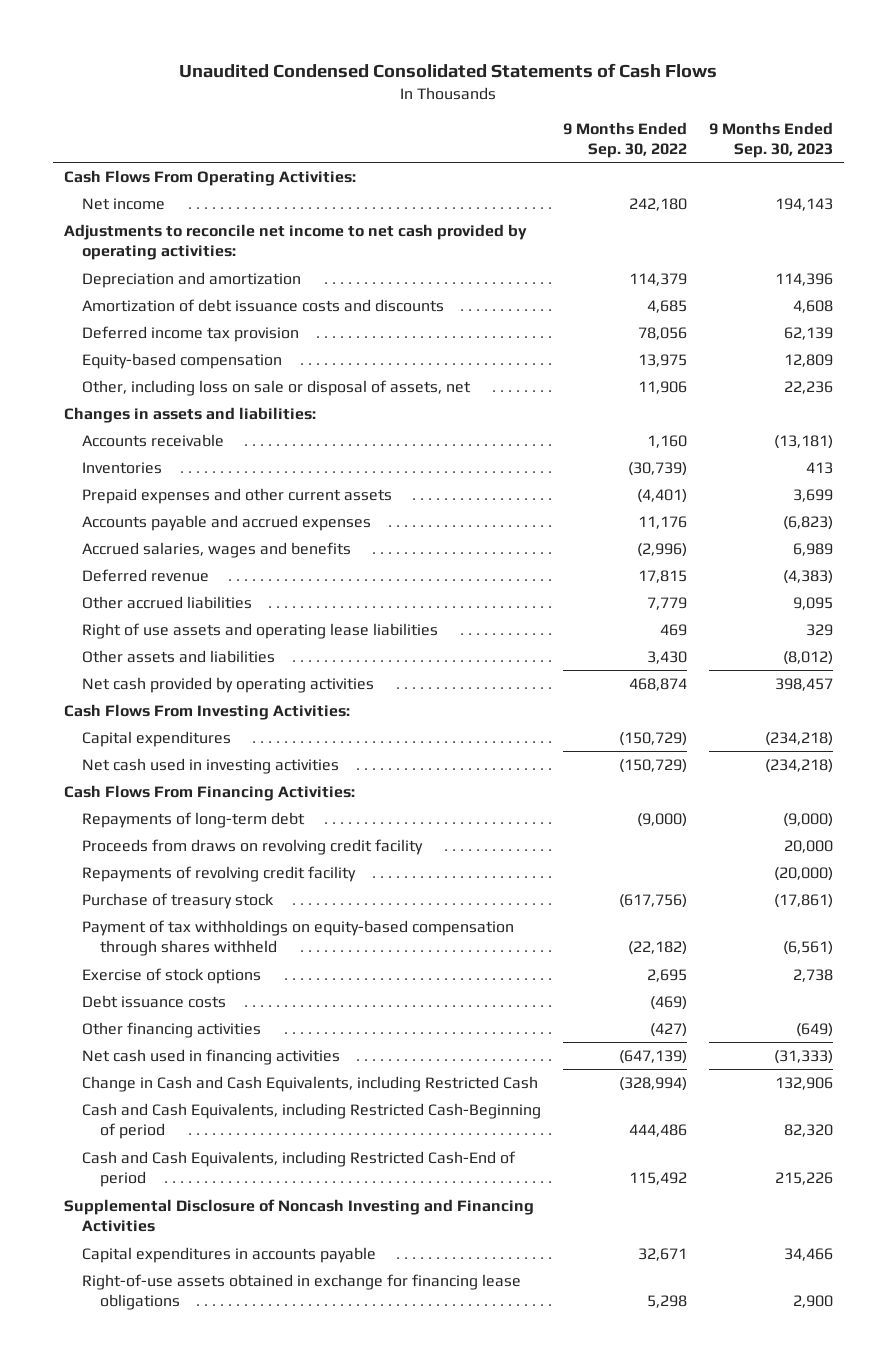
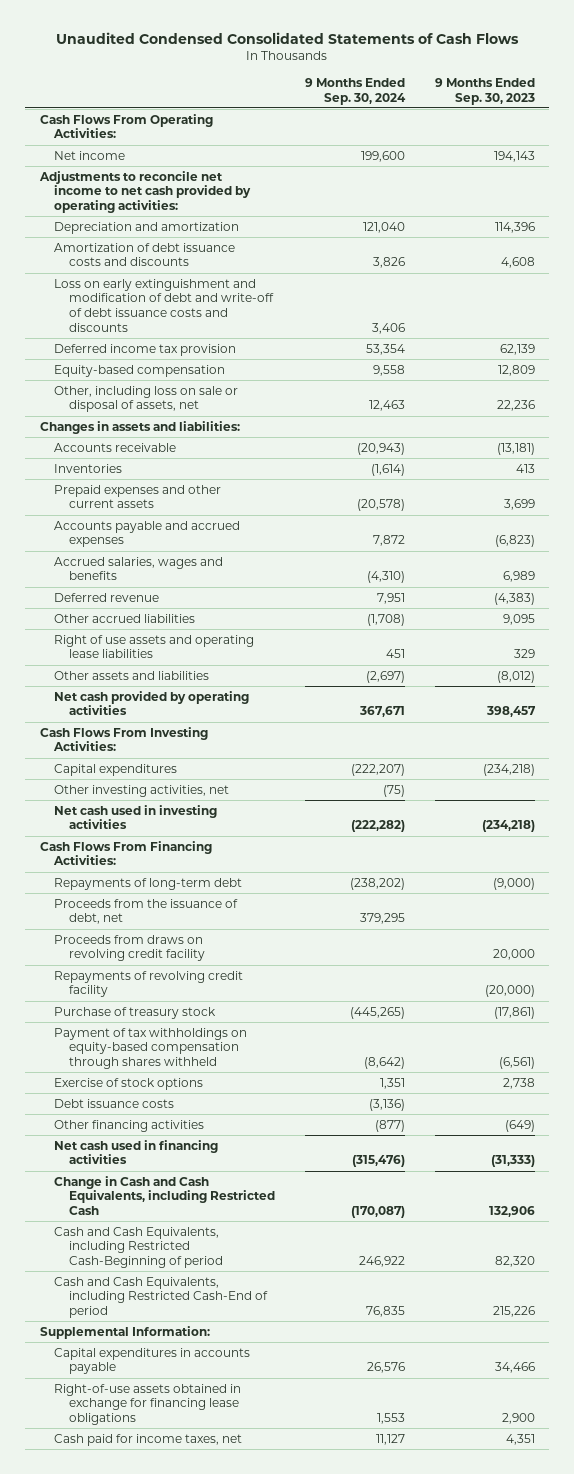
[562,121,687,158] 9 Months Ended Sep. 30, 2022 -> none
none -> [304,78,406,105] 9 Months Ended Sep. 30, 2024
none -> [54,278,275,333] Loss on early extinguishment and modification of debt and write-off of debt issuance costs and discounts
none -> [54,784,230,797] Other investing activities, net
none -> [54,898,239,925] Proceeds from the issuance of debt, net
[63,1198,534,1233] Supplemental Disclosure of Noncash Investing and Financing Activities -> none
none -> [39,1325,210,1339] Supplemental Information:
none -> [54,1433,243,1446] Cash paid for income taxes, net

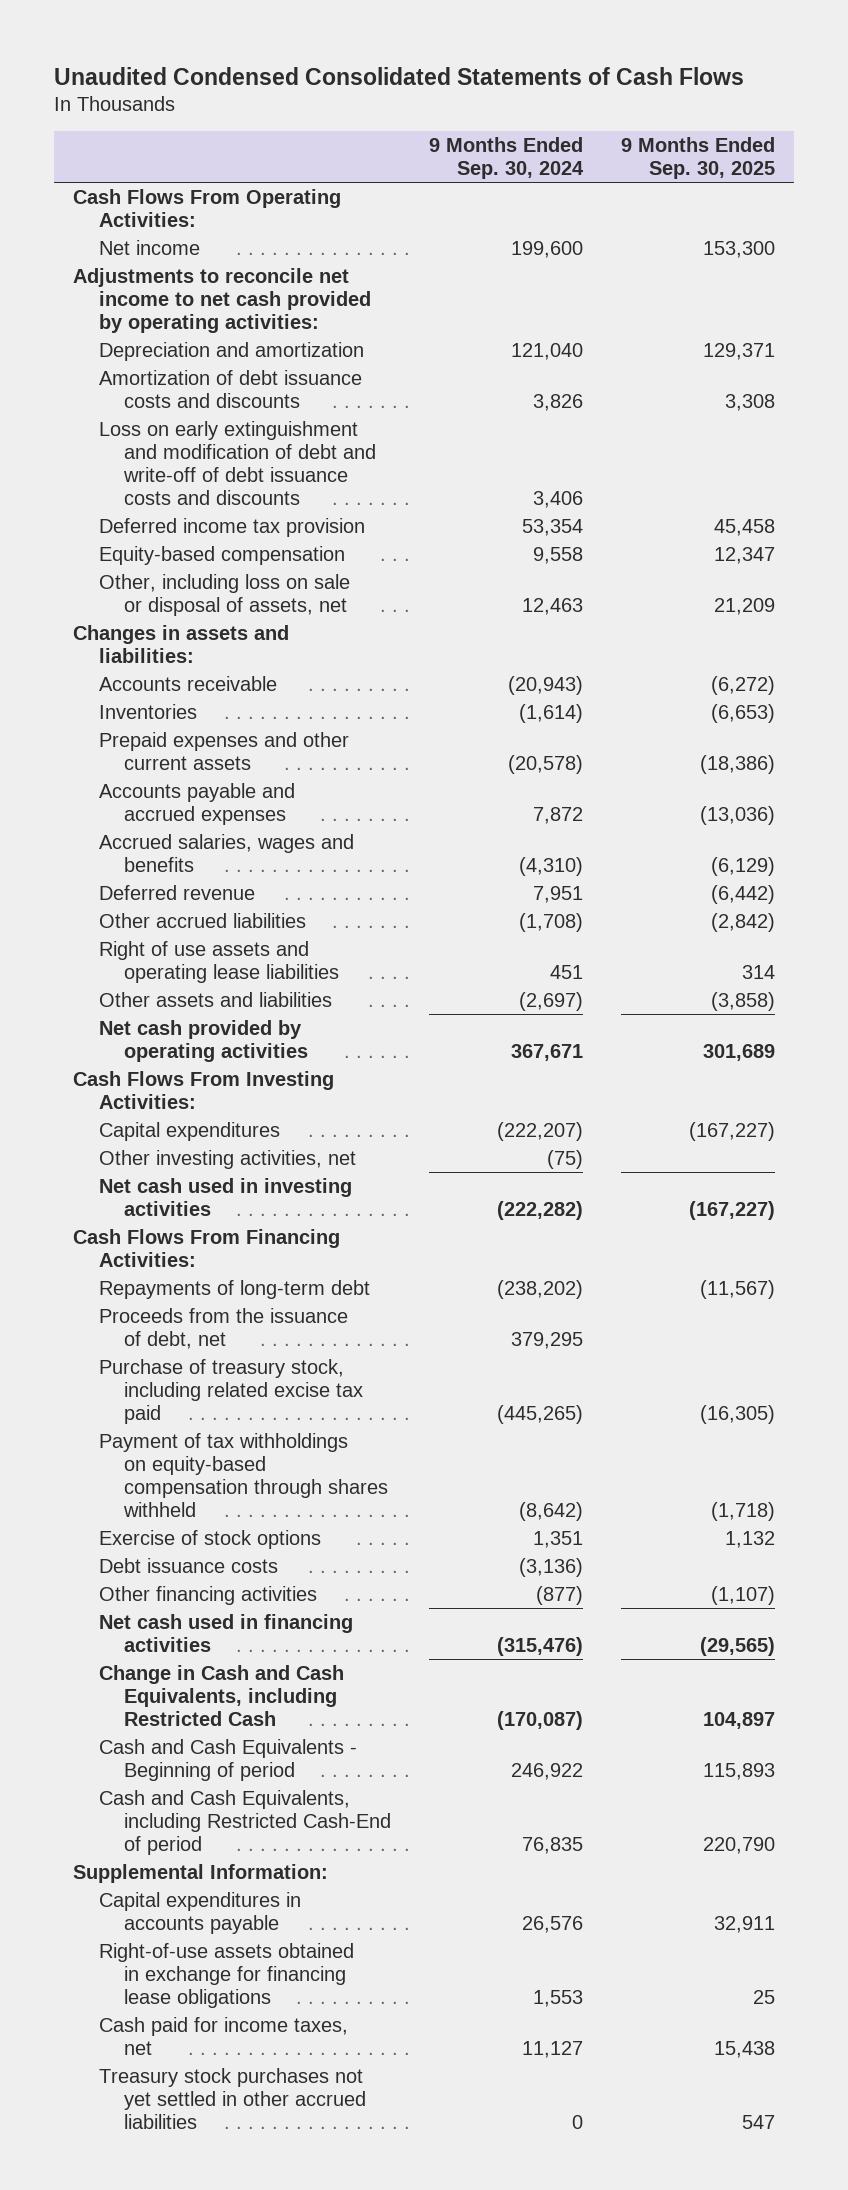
[434,78,535,105] 9 Months Ended Sep. 30, 2023 -> none
none -> [620,137,775,180] 9 Months Ended Sep. 30, 2025
[54,934,206,962] Proceeds from draws on revolving credit facility -> none
[54,970,244,998] Repayments of revolving credit facility -> none
[54,1006,217,1019] Purchase of treasury stock -> [98,1358,364,1425] Purchase of treasury stock, including related excise tax paid
[54,1226,224,1269] Cash and Cash Equivalents, including Restricted Cash-Beginning of period -> [98,1738,357,1782] Cash and Cash Equivalents - Beginning of period
none -> [98,2067,367,2130] Treasury stock purchases not yet settled in other accrued liabilities

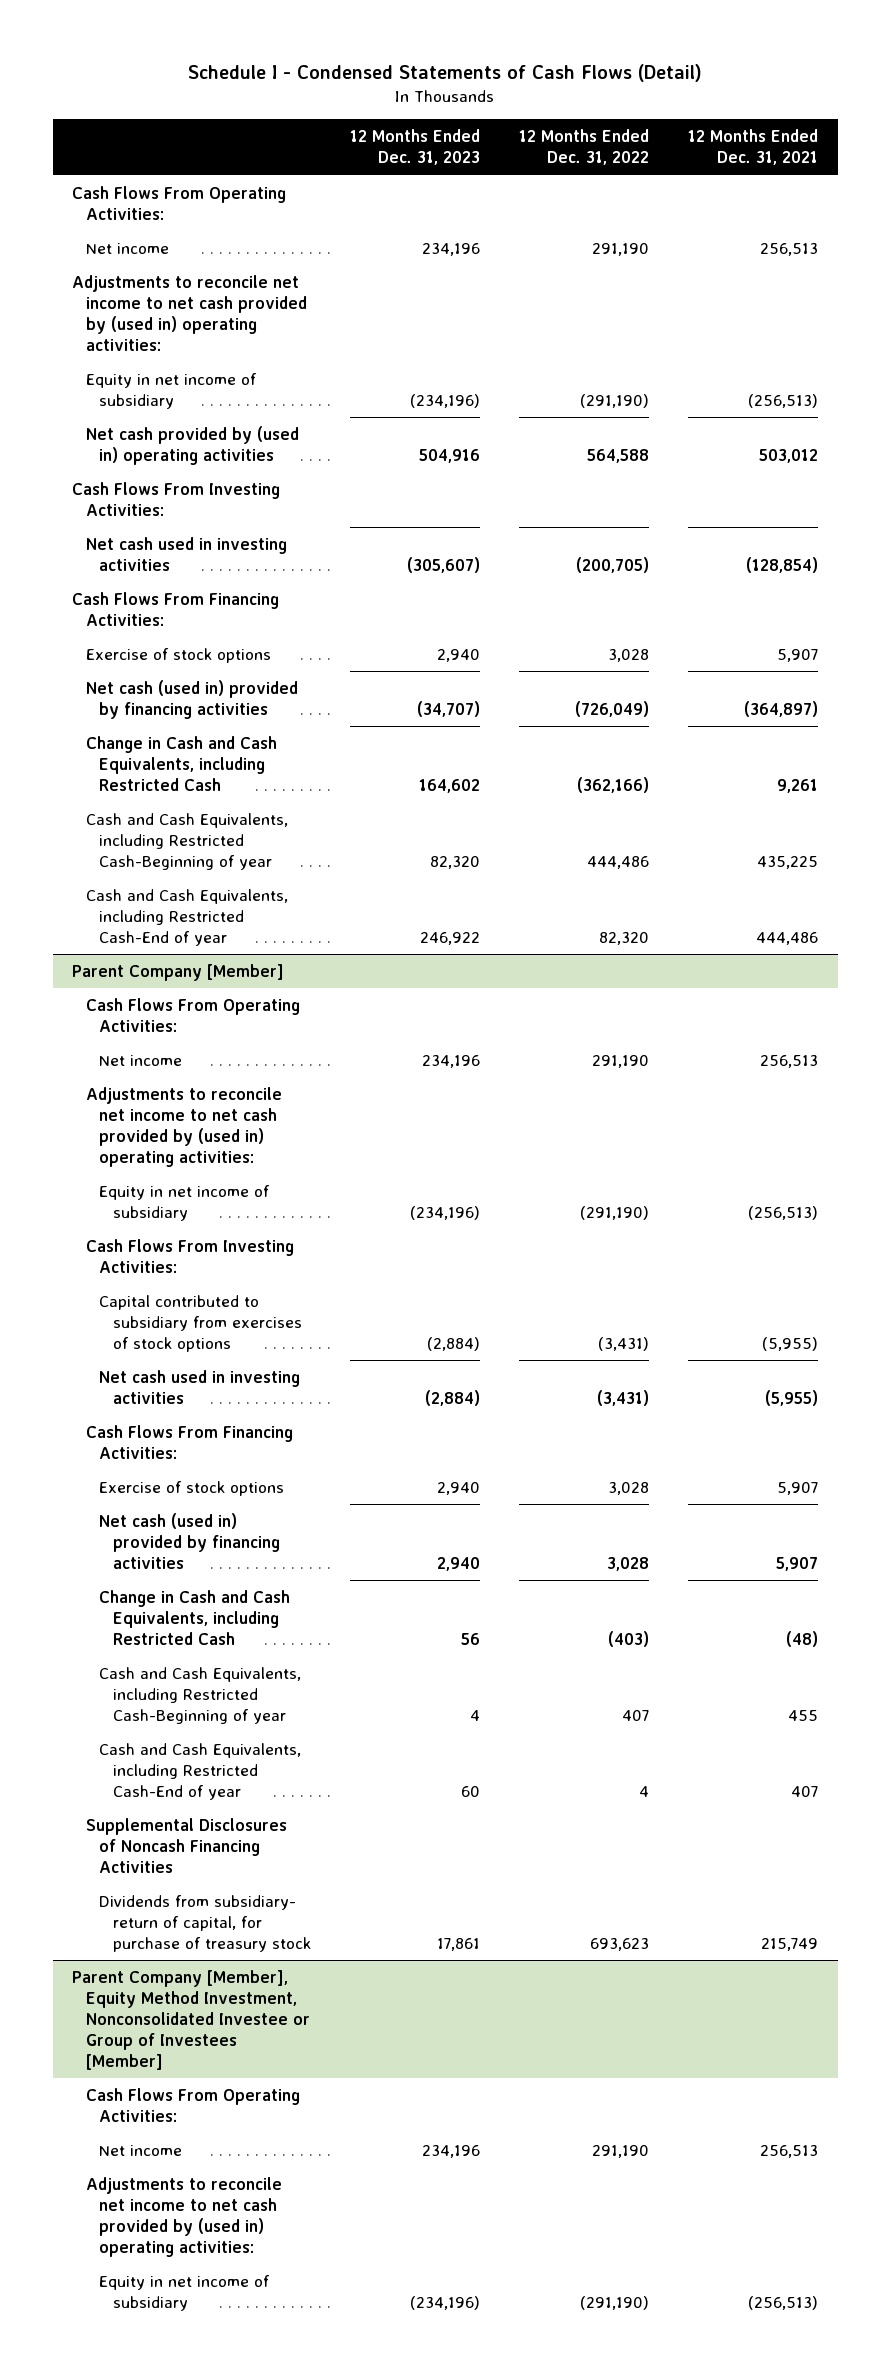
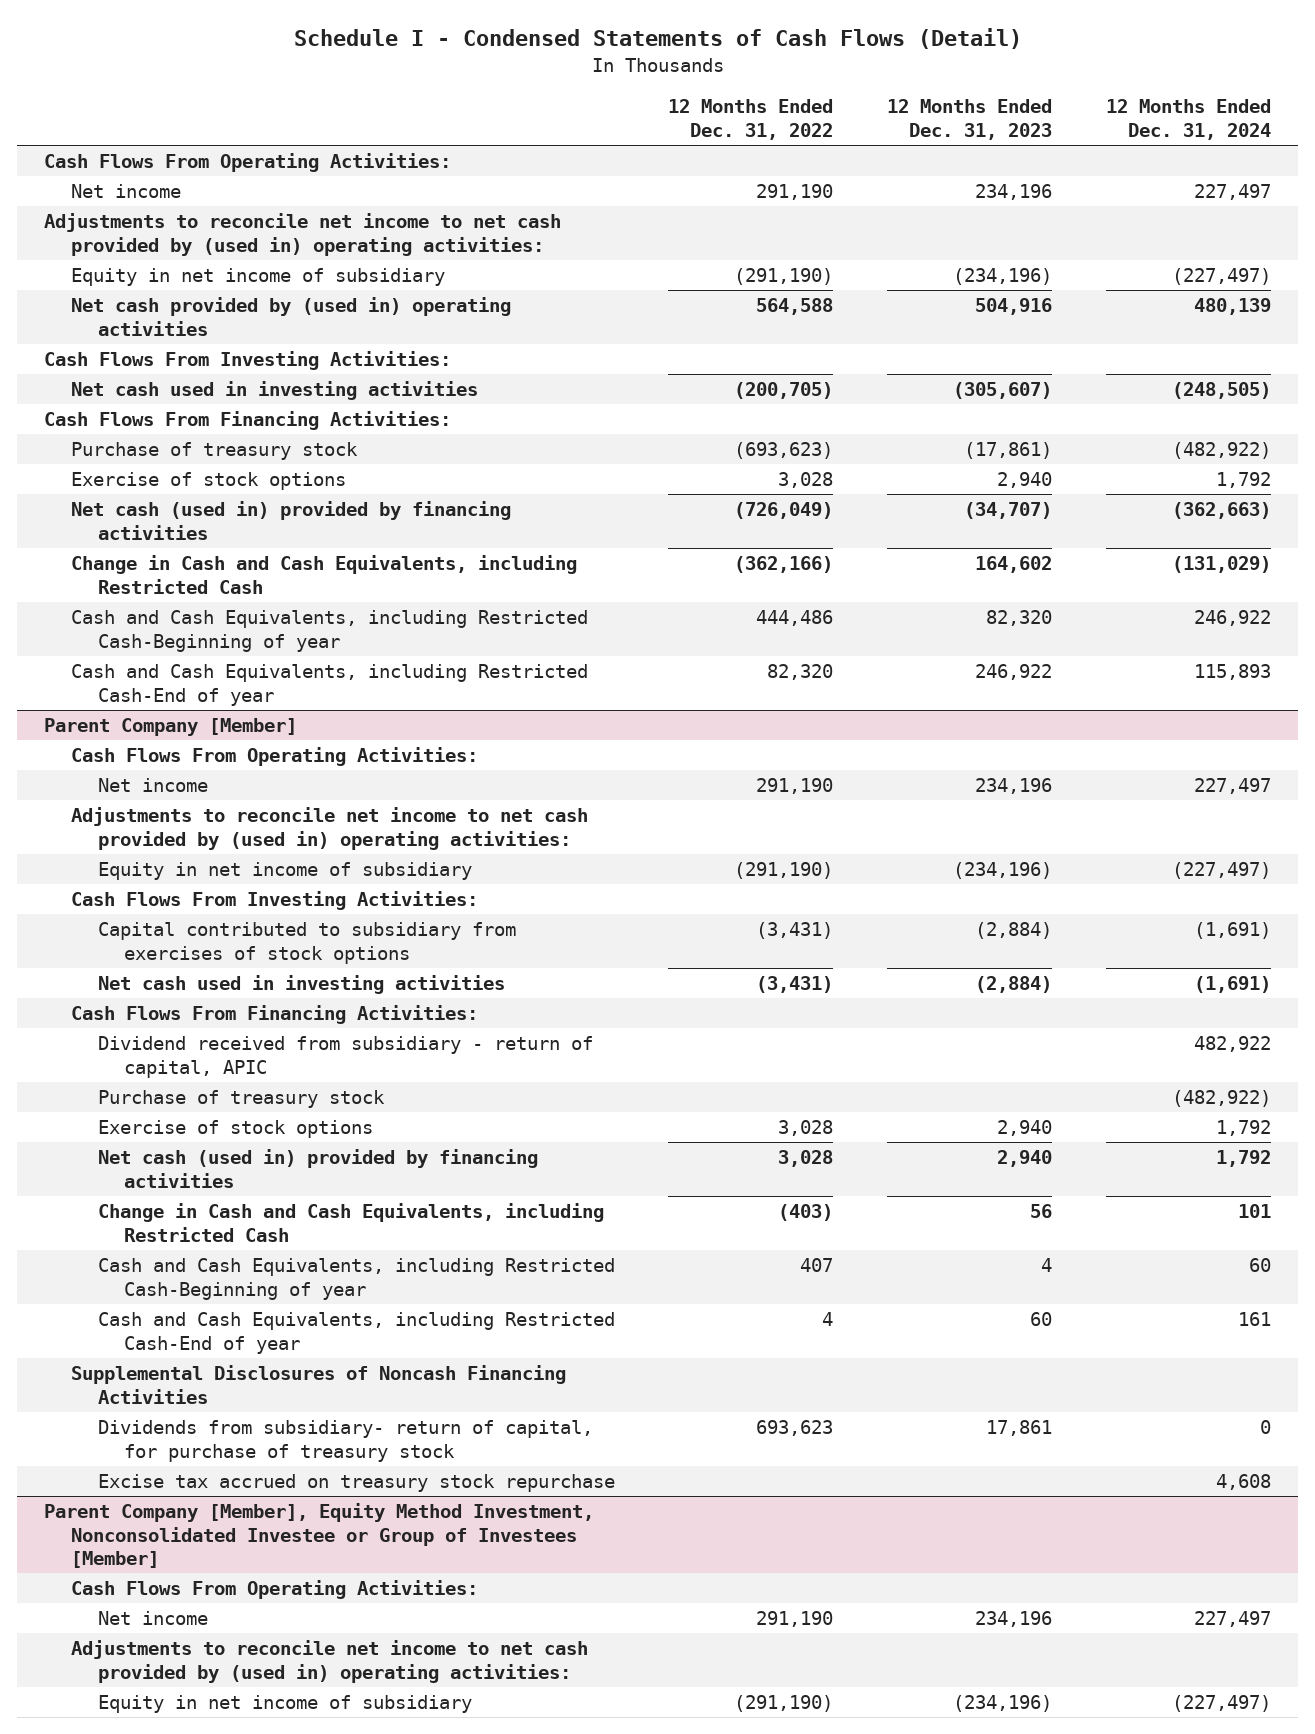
[688,129,819,166] 12 Months Ended Dec. 31, 2021 -> none
none -> [1106,99,1272,140] 12 Months Ended Dec. 31, 2024
none -> [70,442,358,461] Purchase of treasury stock
none -> [97,1036,593,1078] Dividend received from subsidiary - return of capital, APIC
none -> [97,1090,385,1109] Purchase of treasury stock
none -> [97,1474,615,1493] Excise tax accrued on treasury stock repurchase

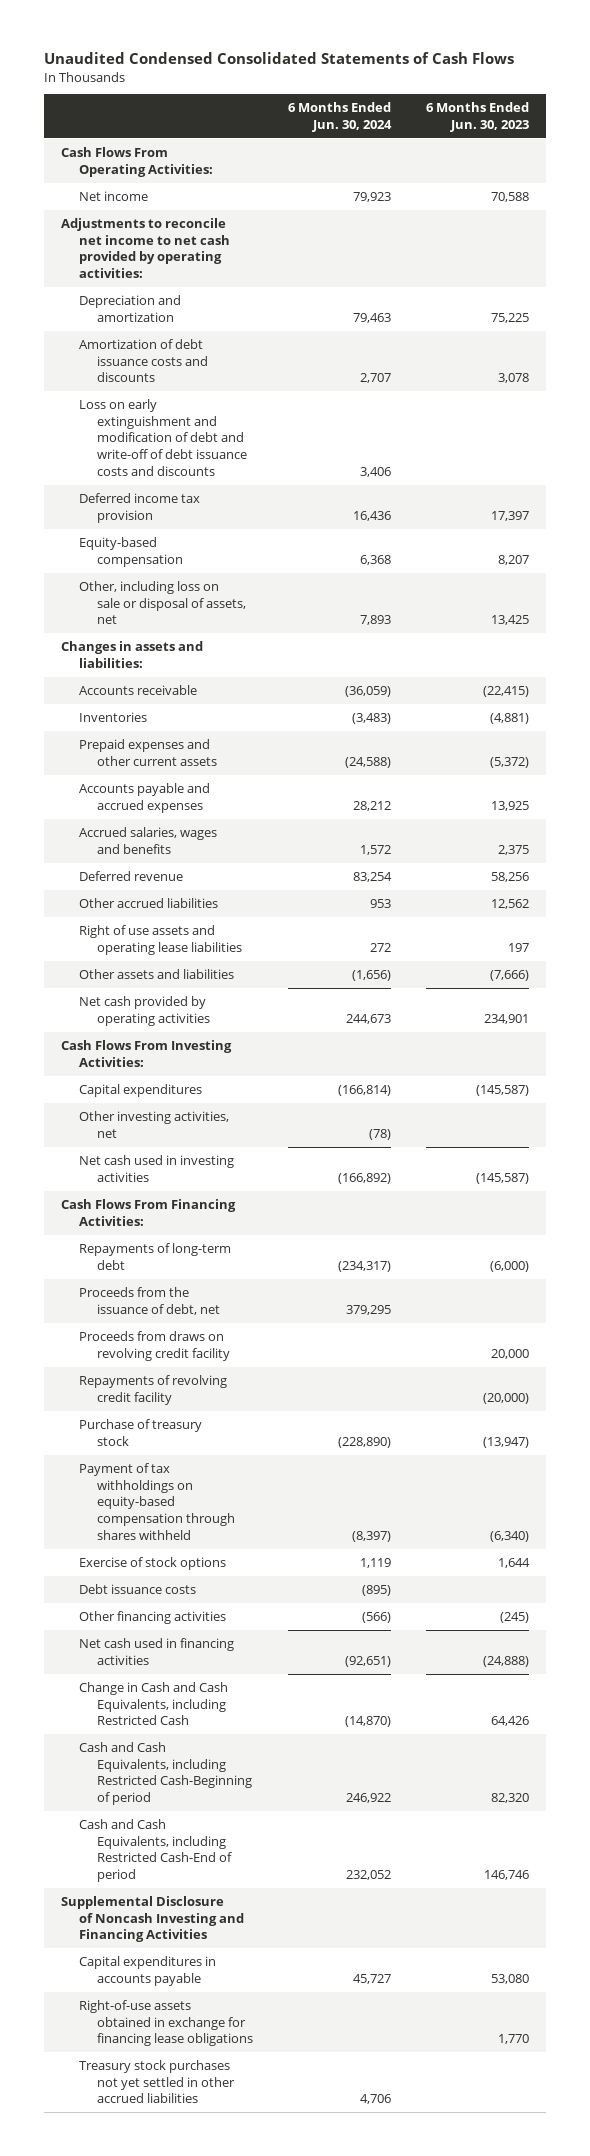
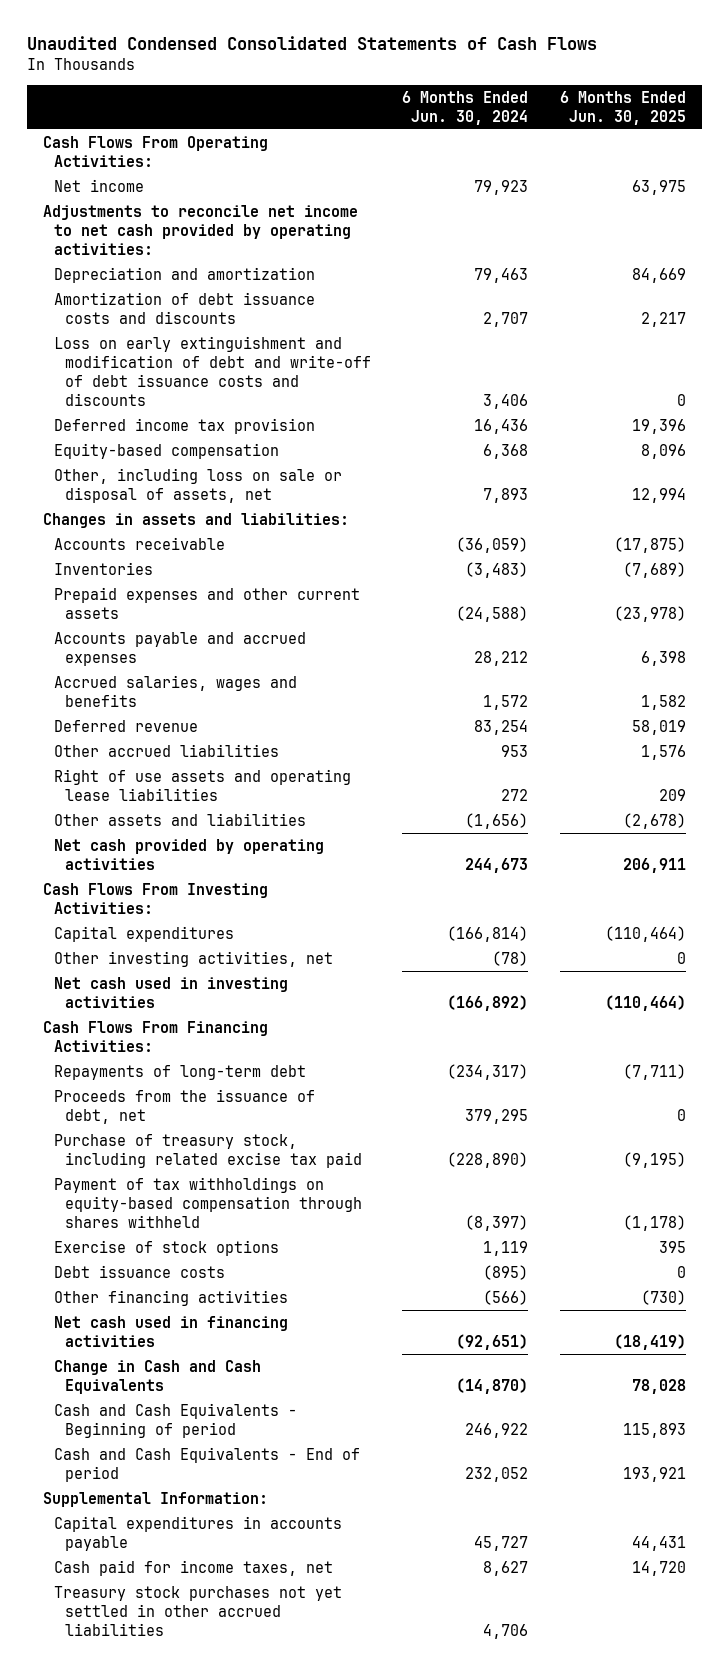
[425,102,529,133] 6 Months Ended Jun. 30, 2023 -> none
none -> [559,90,686,126] 6 Months Ended Jun. 30, 2025
[79,1330,231,1361] Proceeds from draws on revolving credit facility -> none
[79,1374,228,1405] Repayments of revolving credit facility -> none
[79,1418,203,1446] Purchase of treasury stock -> [53,1133,362,1168] Purchase of treasury stock, including related excise tax paid
[61,1895,245,1943] Supplemental Disclosure of Noncash Investing and Financing Activities -> none
[79,1681,229,1726] Change in Cash and Cash Equivalents, including Restricted Cash -> [53,1359,261,1394] Change in Cash and Cash Equivalents
[79,1741,253,1806] Cash and Cash Equivalents, including Restricted Cash-Beginning of period -> [53,1402,297,1438] Cash and Cash Equivalents - Beginning of period
[79,1818,233,1883] Cash and Cash Equivalents, including Restricted Cash-End of period -> [53,1446,360,1482] Cash and Cash Equivalents - End of period
none -> [42,1491,268,1507] Supplemental Information:
[79,1999,254,2047] Right-of-use assets obtained in exchange for financing lease obligations -> none
none -> [53,1559,333,1576] Cash paid for income taxes, net

